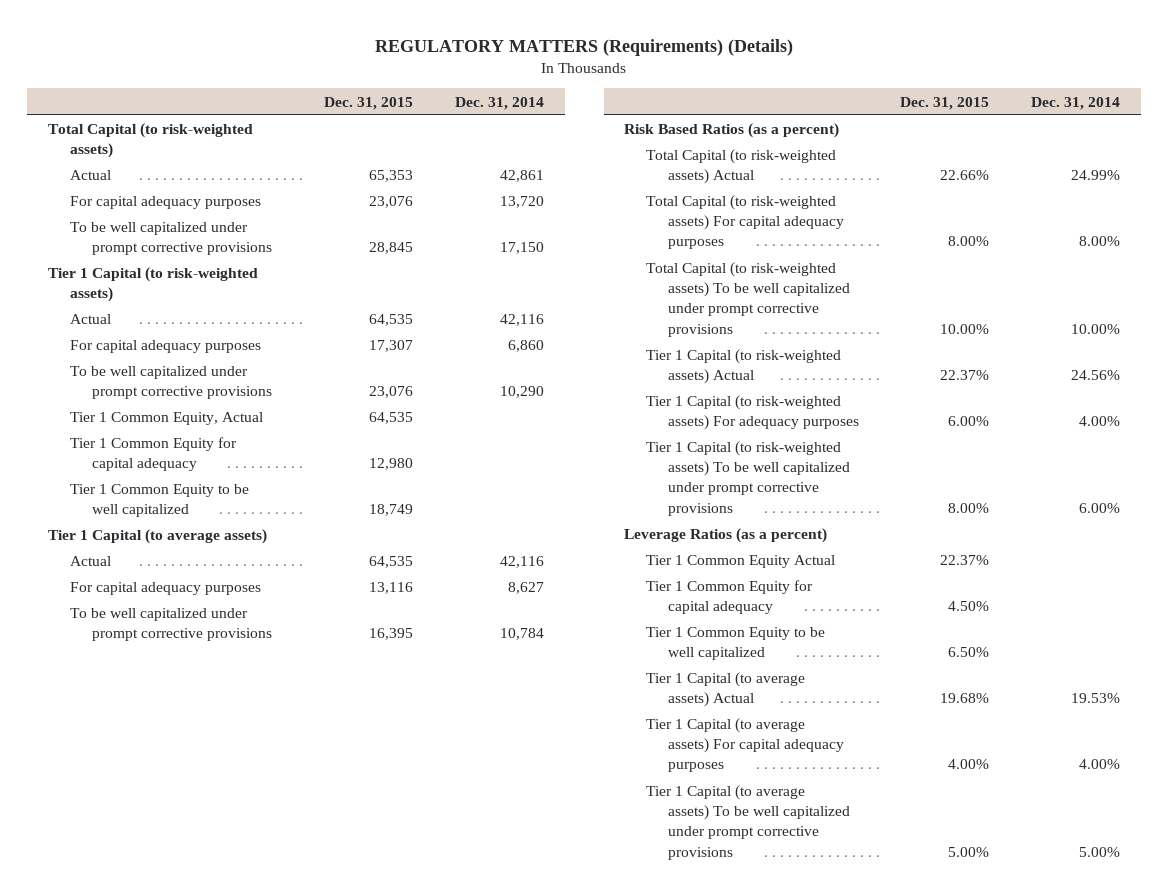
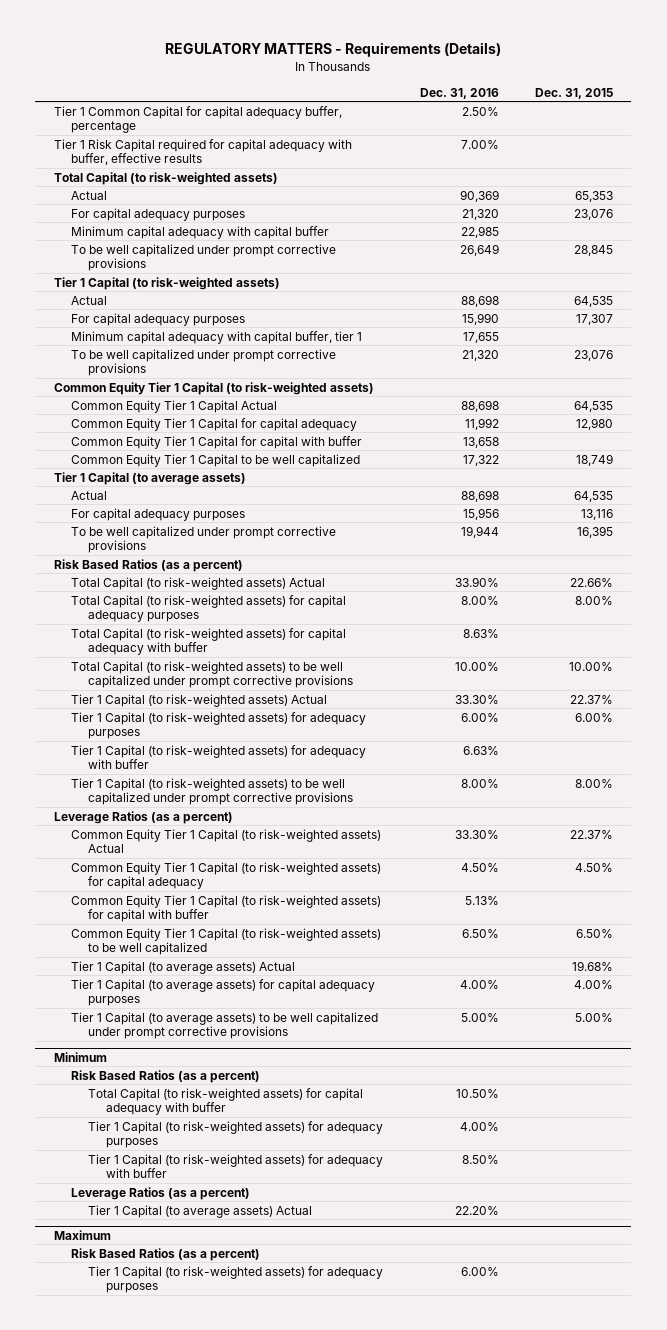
[375,38,794,56] REGULATORY MATTERS (Requirements) (Details) -> [165,42,502,58] REGULATORY MATTERS - Requirements (Details)
[454,96,544,110] Dec. 31, 2014 -> none
none -> [419,87,499,99] Dec. 31, 2016
none -> [53,105,342,134] Tier 1 Common Capital for capital adequacy buffer, percentage
none -> [53,138,352,166] Tier 1 Risk Capital required for capital adequacy with buffer, effective results
none -> [70,225,329,239] Minimum capital adequacy with capital buffer
none -> [70,330,362,344] Minimum capital adequacy with capital buffer, tier 1
none -> [53,381,374,395] Common Equity Tier 1 Capital (to risk-weighted assets)
[69,412,263,426] Tier 1 Common Equity, Actual -> [70,399,277,413] Common Equity Tier 1 Capital Actual
[69,437,237,472] Tier 1 Common Equity for capital adequacy -> [70,417,357,431] Common Equity Tier 1 Capital for capital adequacy
none -> [70,435,362,449] Common Equity Tier 1 Capital for capital with buffer
[69,484,249,518] Tier 1 Common Equity to be well capitalized -> [70,453,360,467] Common Equity Tier 1 Capital to be well capitalized
[646,195,844,250] Total Capital (to risk-weighted assets) For capital adequacy purposes -> [70,594,346,623] Total Capital (to risk-weighted assets) for capital adequacy purposes
none -> [70,627,346,656] Total Capital (to risk-weighted assets) for capital adequacy with buffer
[646,262,850,337] Total Capital (to risk-weighted assets) To be well capitalized under prompt corrective provisions -> [70,660,354,689] Total Capital (to risk-weighted assets) to be well capitalized under prompt corrective provisions
[646,395,859,431] Tier 1 Capital (to risk-weighted assets) For adequacy purposes -> [70,711,366,740] Tier 1 Capital (to risk-weighted assets) for adequacy purposes
none -> [70,744,366,770] Tier 1 Capital (to risk-weighted assets) for adequacy with buffer
[646,441,850,516] Tier 1 Capital (to risk-weighted assets) To be well capitalized under prompt corrective provisions -> [70,777,354,806] Tier 1 Capital (to risk-weighted assets) to be well capitalized under prompt corrective provisions
[646,555,836,569] Tier 1 Common Equity Actual -> [70,828,381,854] Common Equity Tier 1 Capital (to risk-weighted assets) Actual
[646,580,814,615] Tier 1 Common Equity for capital adequacy -> [70,861,381,890] Common Equity Tier 1 Capital (to risk-weighted assets) for capital adequacy
none -> [70,894,381,923] Common Equity Tier 1 Capital (to risk-weighted assets) for capital with buffer
[646,627,826,661] Tier 1 Common Equity to be well capitalized -> [70,927,381,956] Common Equity Tier 1 Capital (to risk-weighted assets) to be well capitalized
[646,718,844,773] Tier 1 Capital (to average assets) For capital adequacy purposes -> [70,978,375,1007] Tier 1 Capital (to average assets) for capital adequacy purposes
[646,785,850,860] Tier 1 Capital (to average assets) To be well capitalized under prompt corrective provisions -> [70,1011,378,1040] Tier 1 Capital (to average assets) to be well capitalized under prompt corrective provisions
none -> [53,1051,107,1062] Minimum
none -> [70,1069,260,1083] Risk Based Ratios (as a percent)
none -> [88,1087,364,1116] Total Capital (to risk-weighted assets) for capital adequacy with buffer
none -> [88,1120,384,1149] Tier 1 Capital (to risk-weighted assets) for adequacy purposes
none -> [88,1153,384,1179] Tier 1 Capital (to risk-weighted assets) for adequacy with buffer
none -> [70,1186,250,1200] Leverage Ratios (as a percent)
none -> [88,1204,313,1218] Tier 1 Capital (to average assets) Actual
none -> [53,1229,111,1240] Maximum
none -> [70,1247,260,1261] Risk Based Ratios (as a percent)
none -> [88,1265,384,1294] Tier 1 Capital (to risk-weighted assets) for adequacy purposes

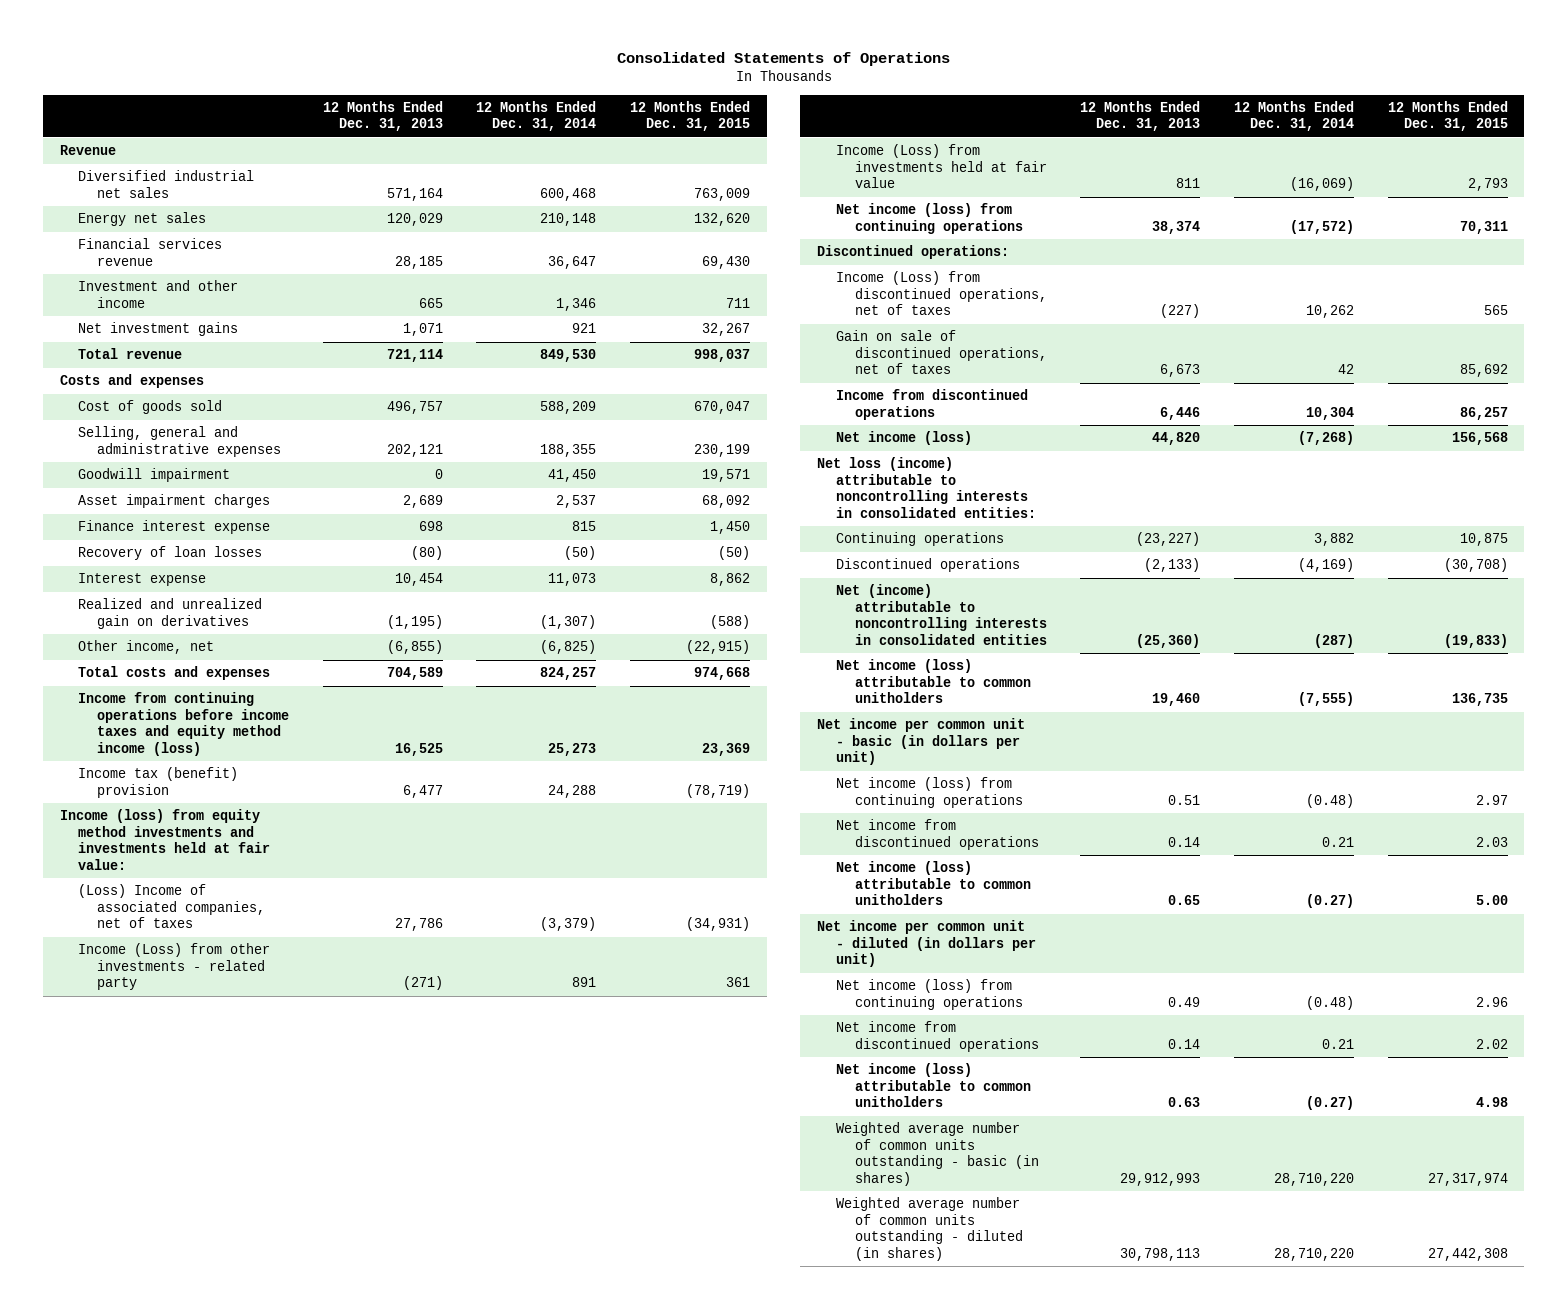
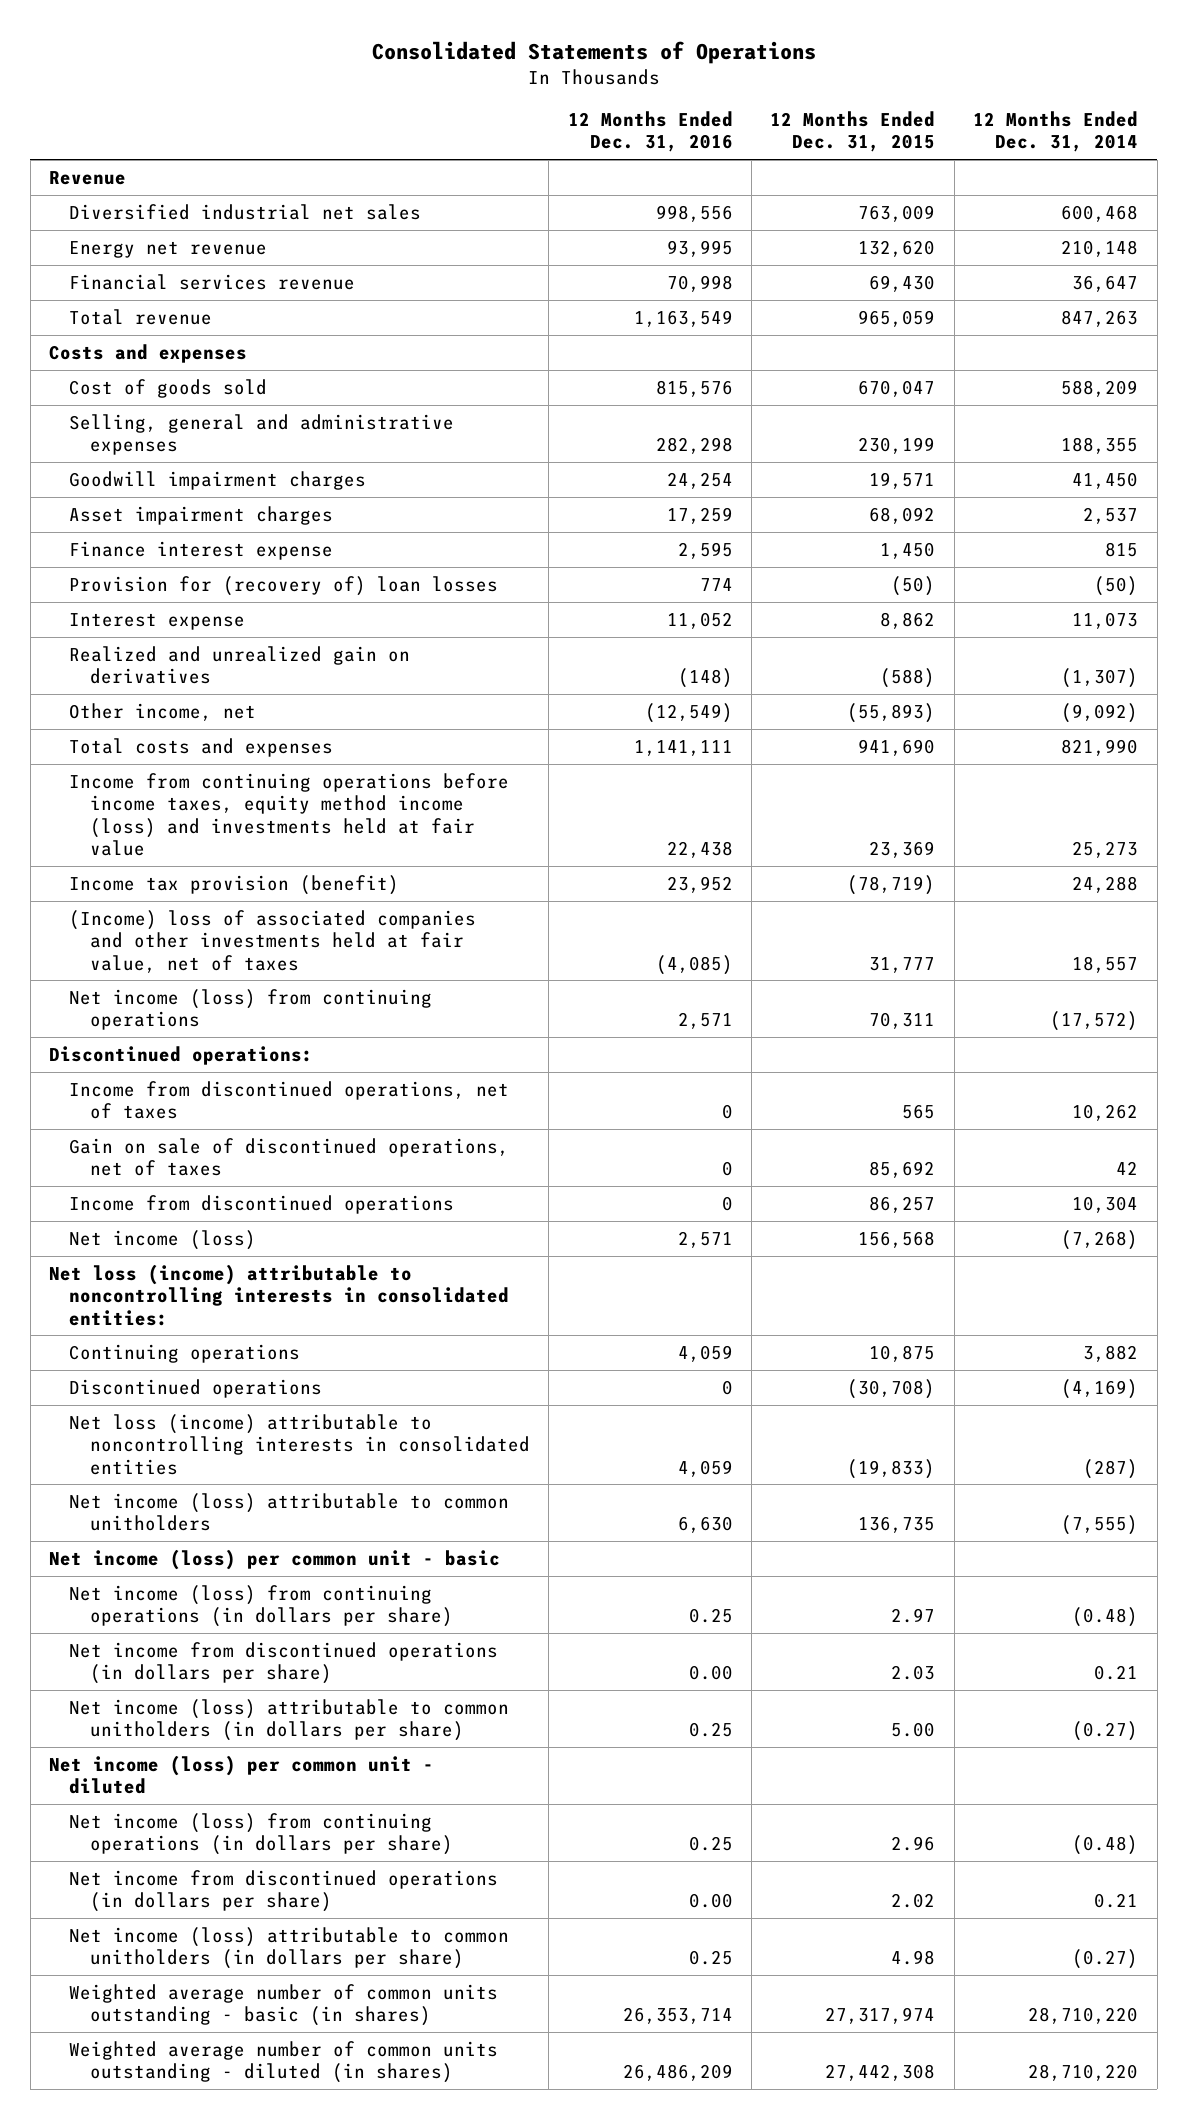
[322,100,443,132] 12 Months Ended Dec. 31, 2013 -> none
none -> [567,110,733,153] 12 Months Ended Dec. 31, 2016
[78,212,207,227] Energy net sales -> [69,240,268,258] Energy net revenue
[78,280,239,308] Investment and other income -> none
[78,322,239,337] Net investment gains -> none
[540,349,597,363] 849,530 -> [1061,309,1139,327] 847,263
[694,349,751,363] 998,037 -> [858,309,936,327] 965,059
[78,468,231,483] Goodwill impairment -> [69,470,367,490] Goodwill impairment charges
[78,546,263,561] Recovery of loan losses -> [69,575,499,596] Provision for (recovery of) loan losses
[59,809,271,870] Income (loss) from equity method investments and investments held at fair value: -> none
[78,943,271,991] Income (Loss) from other investments - related party -> none
[835,144,1047,189] Income (Loss) from investments held at fair value -> none
[540,640,597,655] (6,825) -> [1061,702,1139,723] (9,092)
[686,640,751,655] (22,915) -> [847,702,936,723] (55,893)
[540,667,597,681] 824,257 -> [1061,738,1139,756] 821,990
[694,667,751,681] 974,668 -> [858,738,936,756] 941,690
[78,692,290,756] Income from continuing operations before income taxes and equity method income (loss) -> [69,772,510,856] Income from continuing operations before income taxes, equity method income (loss) and investments held at fair value
[78,767,239,798] Income tax (benefit) provision -> [69,874,400,895] Income tax provision (benefit)
[78,884,266,929] (Loss) Income of associated companies, net of taxes -> [69,909,477,973] (Income) loss of associated companies and other investments held at fair value, net of taxes
[540,917,597,932] (3,379) -> [1072,955,1139,973] 18,557
[686,917,751,932] (34,931) -> [869,956,936,973] 31,777
[835,271,1047,316] Income (Loss) from discontinued operations, net of taxes -> [69,1080,510,1120] Income from discontinued operations, net of taxes
[835,584,1047,645] Net (income) attributable to noncontrolling interests in consolidated entities -> [69,1413,530,1475] Net loss (income) attributable to noncontrolling interests in consolidated entities
[817,718,1026,766] Net income per common unit - basic (in dollars per unit) -> [48,1548,500,1570] Net income (loss) per common unit - basic
[835,777,1023,808] Net income (loss) from continuing operations -> [69,1584,453,1628] Net income (loss) from continuing operations (in dollars per share)
[835,819,1039,850] Net income from discontinued operations -> [69,1641,499,1685] Net income from discontinued operations (in dollars per share)
[835,861,1031,906] Net income (loss) attributable to common unitholders -> [69,1698,510,1742] Net income (loss) attributable to common unitholders (in dollars per share)
[817,920,1036,968] Net income per common unit - diluted (in dollars per unit) -> [48,1754,434,1795] Net income (loss) per common unit - diluted
[835,979,1023,1010] Net income (loss) from continuing operations -> [69,1812,453,1856] Net income (loss) from continuing operations (in dollars per share)
[835,1021,1039,1052] Net income from discontinued operations -> [69,1869,499,1913] Net income from discontinued operations (in dollars per share)
[835,1063,1031,1108] Net income (loss) attributable to common unitholders -> [69,1926,510,1970] Net income (loss) attributable to common unitholders (in dollars per share)

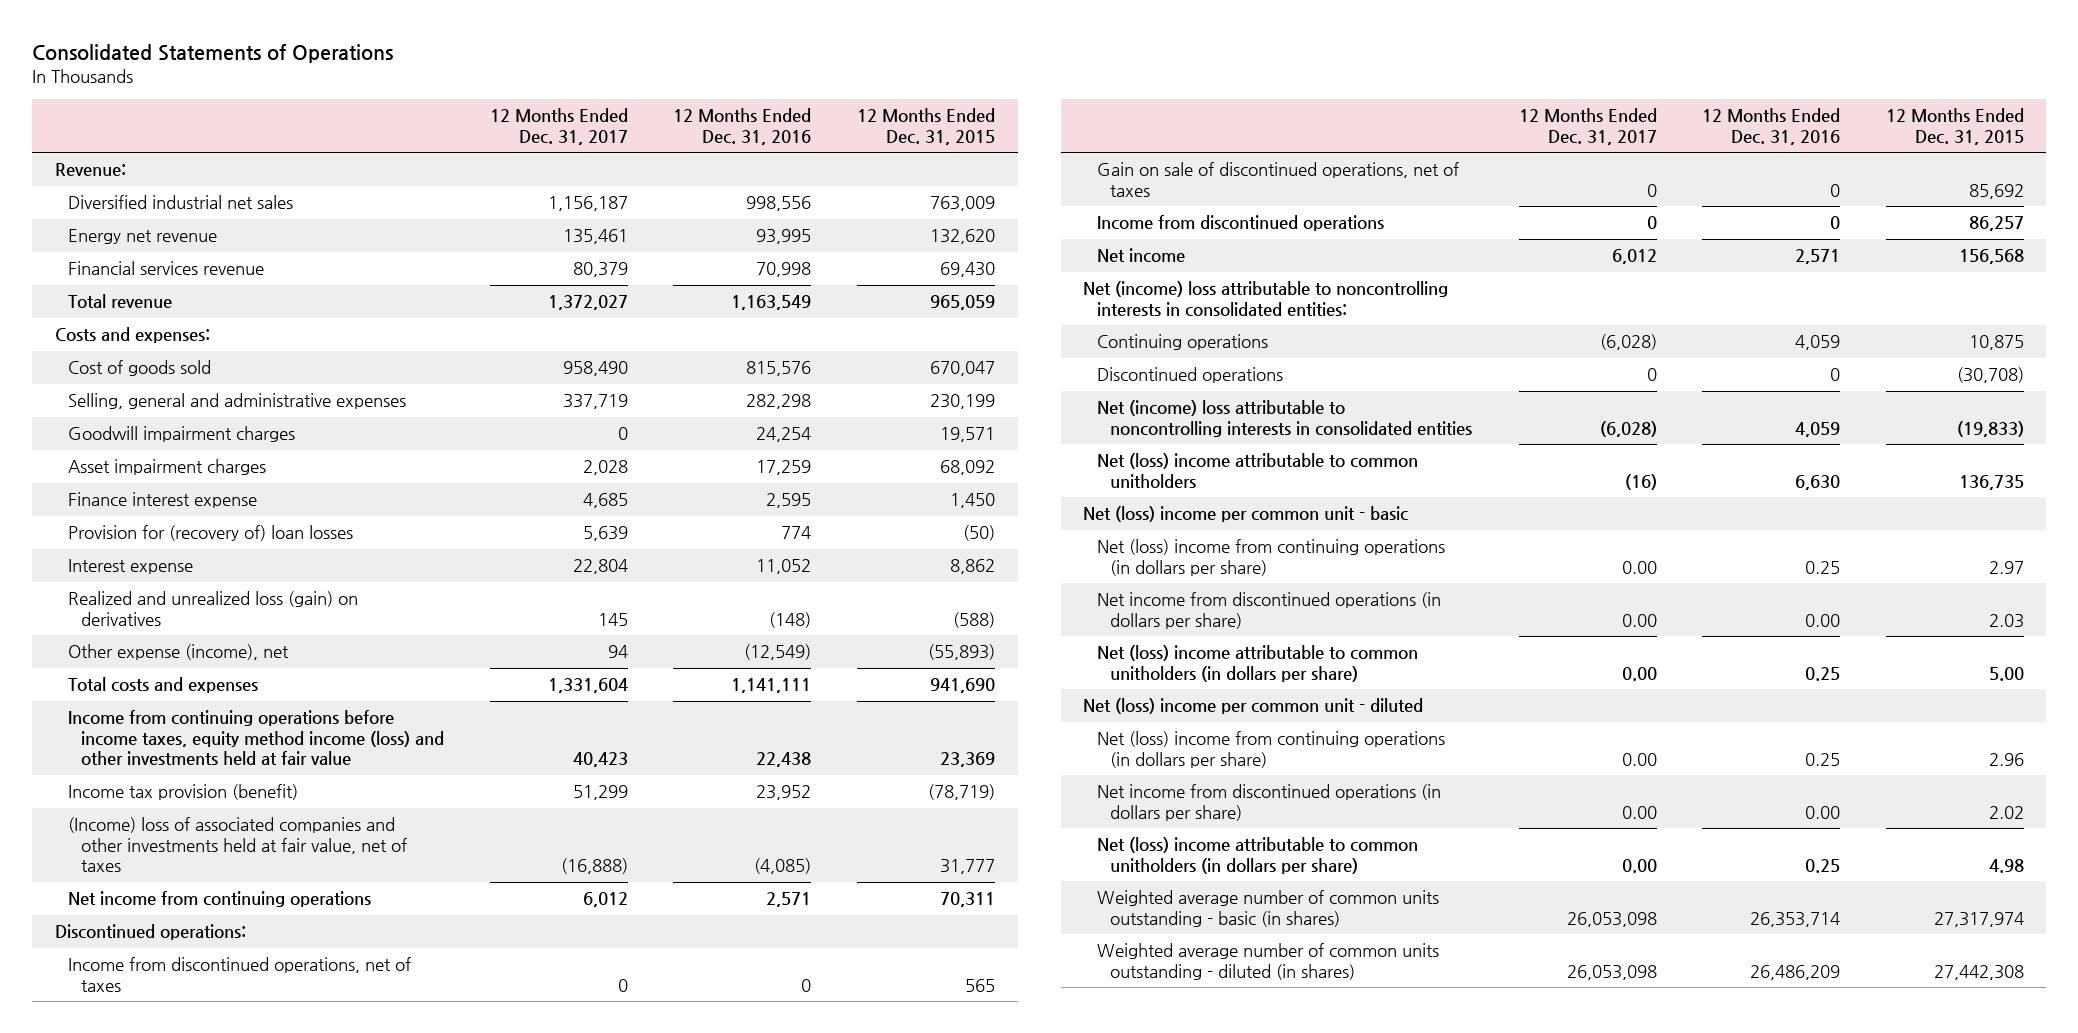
[973,110,1139,153] 12 Months Ended Dec. 31, 2014 -> none
none -> [489,108,628,145] 12 Months Ended Dec. 31, 2017
[48,170,126,185] Revenue -> [54,163,126,177] Revenue:
[48,343,247,363] Costs and expenses -> [54,327,210,344] Costs and expenses:
[69,645,411,685] Realized and unrealized gain on derivatives -> [68,591,359,626] Realized and unrealized loss (gain) on derivatives
[69,702,257,721] Other income, net -> [68,644,290,661] Other expense (income), net
[69,772,510,856] Income from continuing operations before income taxes, equity method income (loss) and investments held at fair value -> [68,710,445,766] Income from continuing operations before income taxes, equity method income (loss) and other investments held at fair value
[69,988,433,1031] Net income (loss) from continuing operations -> [68,891,372,908] Net income from continuing operations
[69,1229,257,1250] Net income (loss) -> [1096,248,1185,264] Net income
[48,1263,510,1326] Net loss (income) attributable to noncontrolling interests in consolidated entities: -> [1083,281,1449,317] Net (income) loss attributable to noncontrolling interests in consolidated entities:
[69,1413,530,1475] Net loss (income) attributable to noncontrolling interests in consolidated entities -> [1096,400,1472,437] Net (income) loss attributable to noncontrolling interests in consolidated entities
[69,1492,510,1532] Net income (loss) attributable to common unitholders -> [1096,453,1418,488] Net (loss) income attributable to common unitholders
[48,1548,500,1570] Net income (loss) per common unit - basic -> [1083,506,1409,523] Net (loss) income per common unit - basic
[69,1584,453,1628] Net income (loss) from continuing operations (in dollars per share) -> [1096,539,1445,576] Net (loss) income from continuing operations (in dollars per share)
[69,1698,510,1742] Net income (loss) attributable to common unitholders (in dollars per share) -> [1096,645,1418,682] Net (loss) income attributable to common unitholders (in dollars per share)
[48,1754,434,1795] Net income (loss) per common unit - diluted -> [1083,698,1424,715] Net (loss) income per common unit - diluted
[69,1812,453,1856] Net income (loss) from continuing operations (in dollars per share) -> [1096,731,1445,768] Net (loss) income from continuing operations (in dollars per share)
[69,1926,510,1970] Net income (loss) attributable to common unitholders (in dollars per share) -> [1096,837,1418,874] Net (loss) income attributable to common unitholders (in dollars per share)

